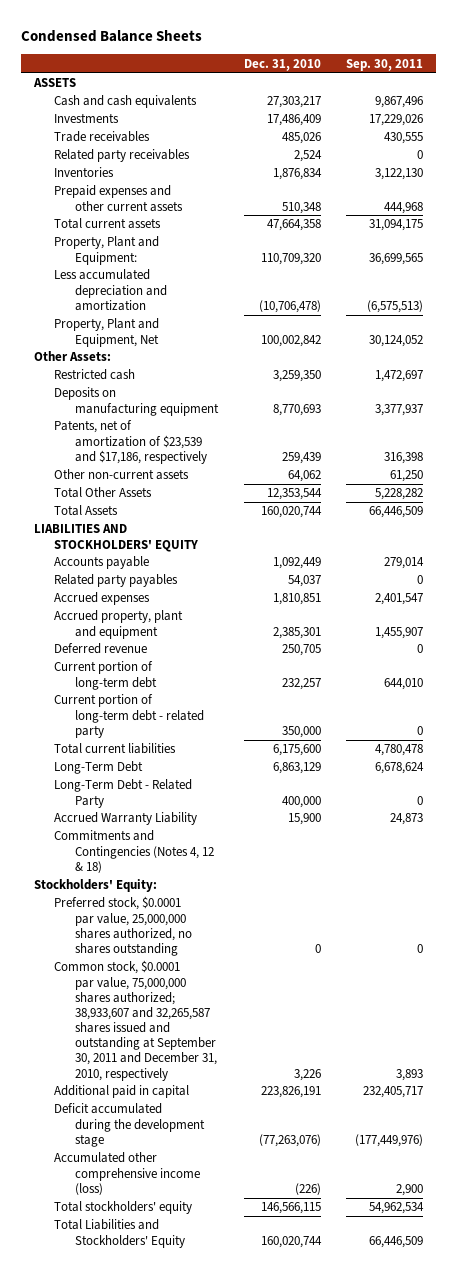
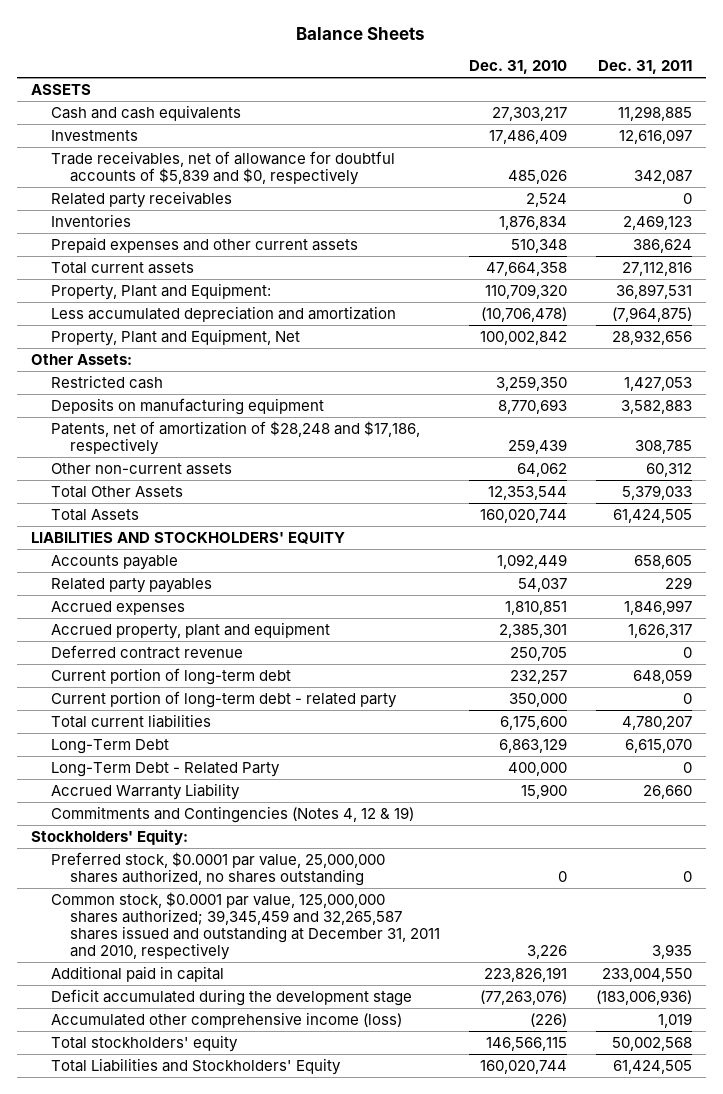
[20,30,202,43] Condensed Balance Sheets -> [296,26,426,40] Balance Sheets
[346,58,424,71] Sep. 30, 2011 -> none
none -> [597,60,692,75] Dec. 31, 2011
[54,131,151,143] Trade receivables -> [50,150,395,185] Trade receivables, net of allowance for doubtful accounts of $5,839 and $0, respectively
[54,420,208,464] Patents, net of amortization of $23,539 and $17,186, respectively -> [50,420,420,455] Patents, net of amortization of $28,248 and $17,186, respectively
[54,643,148,655] Deferred revenue -> [50,644,243,659] Deferred contract revenue
[54,830,215,873] Commitments and Contingencies (Notes 4, 12 & 18) -> [50,805,414,823] Commitments and Contingencies (Notes 4, 12 & 19)
[54,960,218,1081] Common stock, $0.0001 par value, 75,000,000 shares authorized; 38,933,607 and 32,265,587 shares issued and outstanding at September 30, 2011 and December 31, 2010, respectively -> [50,891,441,961] Common stock, $0.0001 par value, 125,000,000 shares authorized; 39,345,459 and 32,265,587 shares issued and outstanding at December 31, 2011 and 2010, respectively

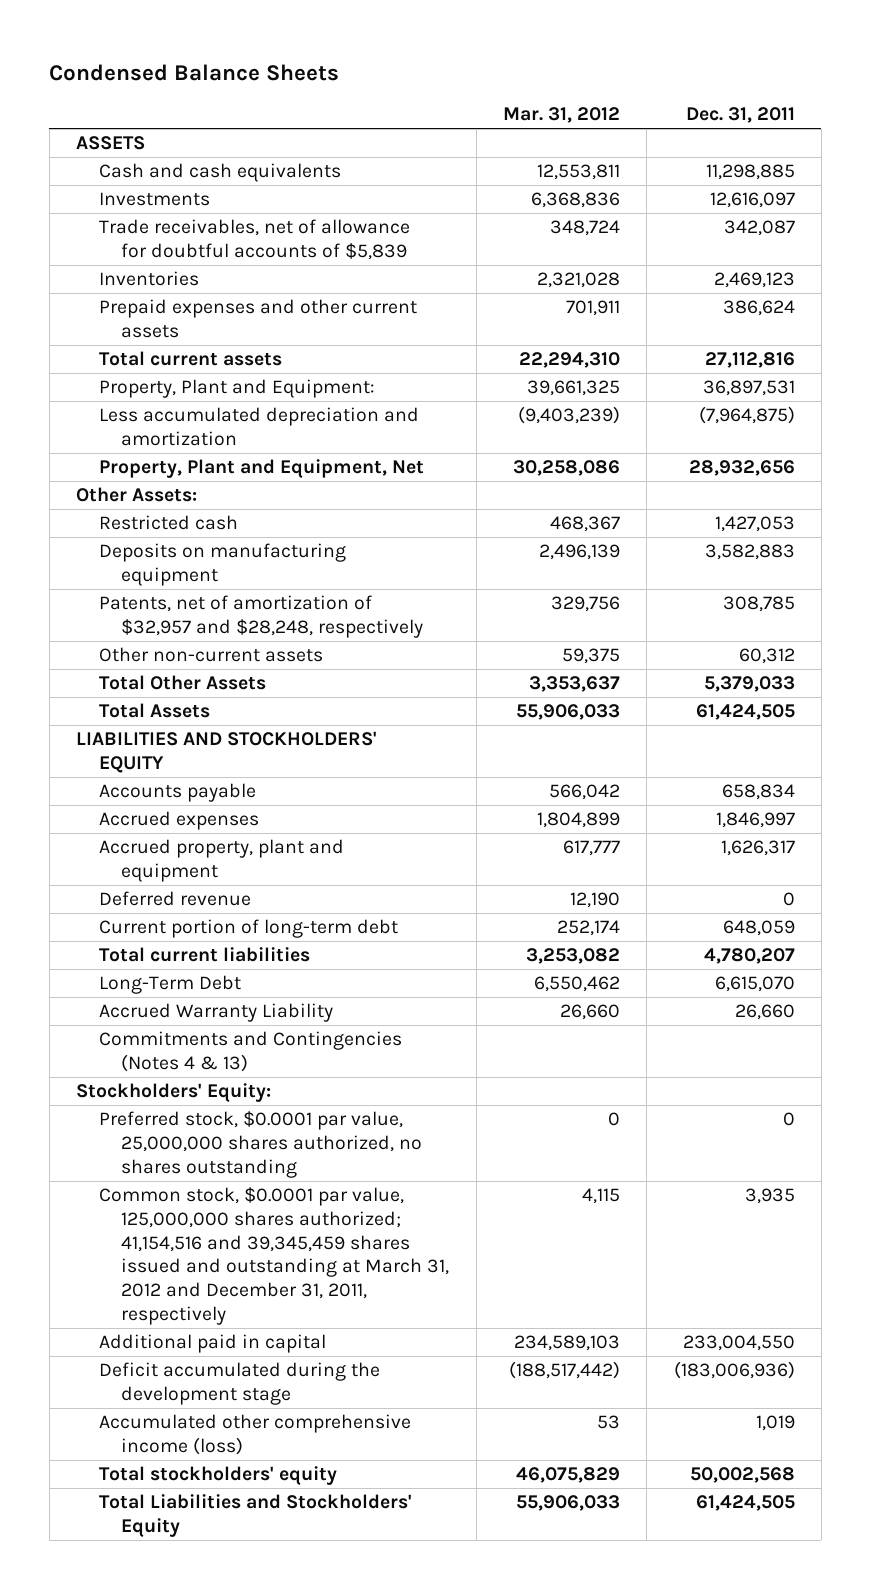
[296,26,426,40] Balance Sheets -> [49,64,340,82] Condensed Balance Sheets
[468,60,567,75] Dec. 31, 2010 -> none
none -> [502,107,620,124] Mar. 31, 2012
[50,190,232,208] Related party receivables -> none
[50,150,395,185] Trade receivables, net of allowance for doubtful accounts of $5,839 and $0, respectively -> [98,219,410,261] Trade receivables, net of allowance for doubtful accounts of $5,839
[50,420,420,455] Patents, net of amortization of $28,248 and $17,186, respectively -> [98,595,424,639] Patents, net of amortization of $32,957 and $28,248, respectively
[50,577,212,593] Related party payables -> none
[633,554,692,569] 658,605 -> [721,784,795,801] 658,834
[50,644,243,659] Deferred contract revenue -> [98,891,251,907] Deferred revenue
[50,690,397,708] Current portion of long-term debt - related party -> none
[50,761,280,777] Long-Term Debt - Related Party -> none
[50,805,414,823] Commitments and Contingencies (Notes 4, 12 & 19) -> [98,1031,402,1073] Commitments and Contingencies (Notes 4 & 13)
[50,891,441,961] Common stock, $0.0001 par value, 125,000,000 shares authorized; 39,345,459 and 32,265,587 shares issued and outstanding at December 31, 2011 and 2010, respectively -> [98,1187,450,1325] Common stock, $0.0001 par value, 125,000,000 shares authorized; 41,154,516 and 39,345,459 shares issued and outstanding at March 31, 2012 and December 31, 2011, respectively

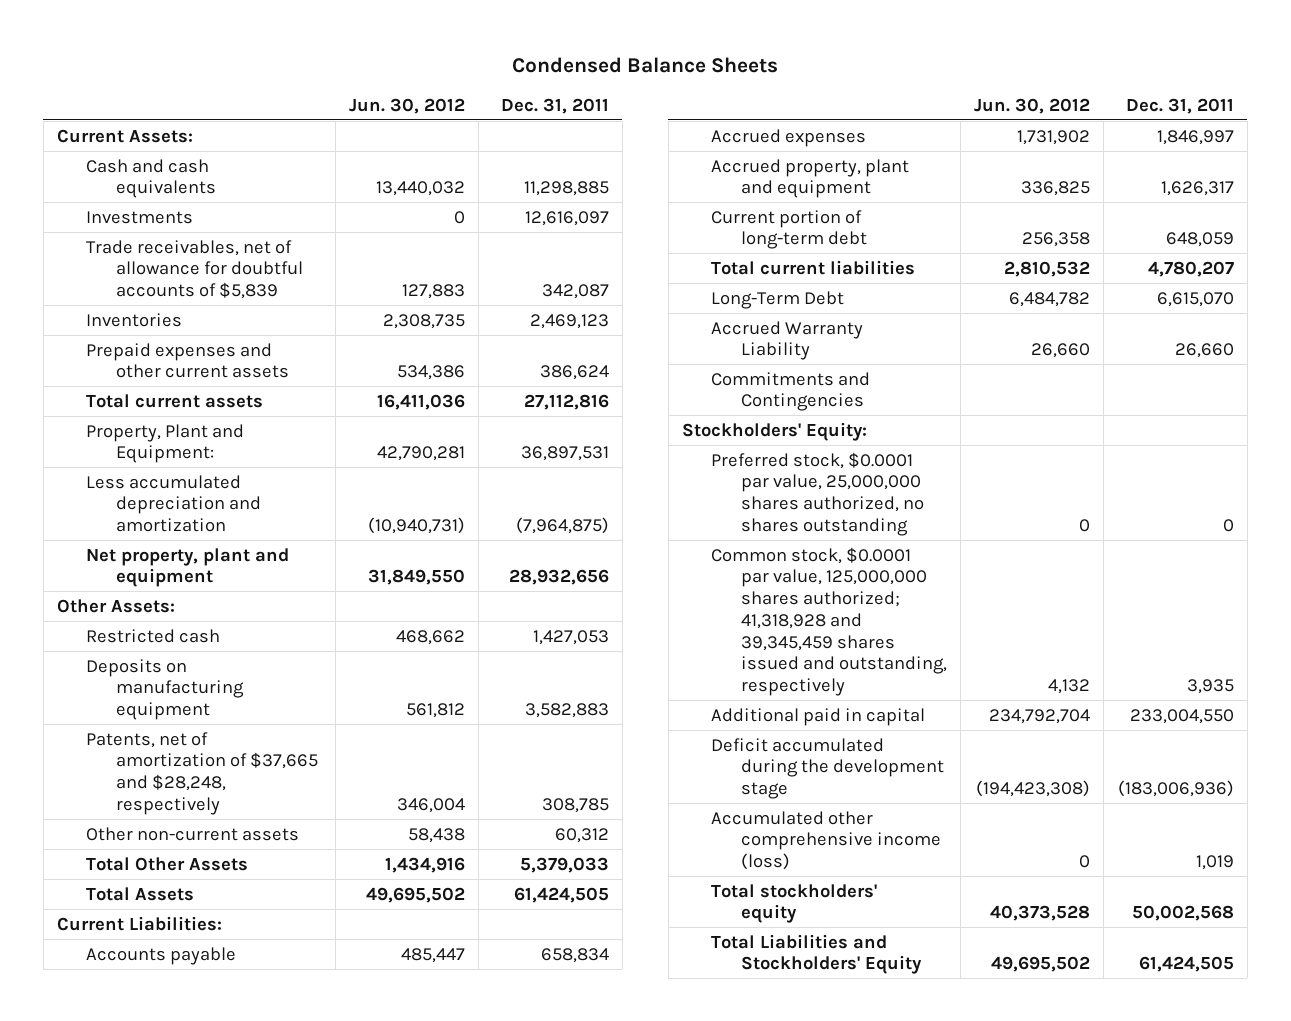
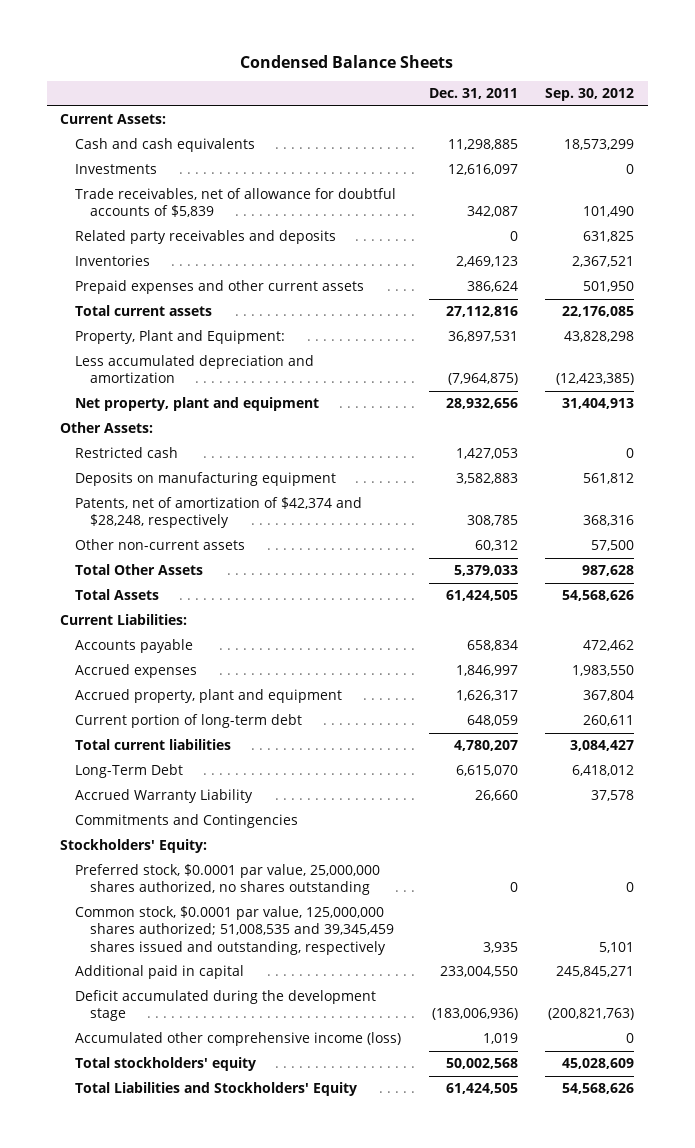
[349,97,466,114] Jun. 30, 2012 -> none
none -> [545,88,635,102] Sep. 30, 2012
none -> [75,230,337,245] Related party receivables and deposits
[86,731,318,815] Patents, net of amortization of $37,665 and $28,248, respectively -> [75,497,363,529] Patents, net of amortization of $42,374 and $28,248, respectively
[711,546,947,697] Common stock, $0.0001 par value, 125,000,000 shares authorized; 41,318,928 and 39,345,459 shares issued and outstanding, respectively -> [75,906,395,955] Common stock, $0.0001 par value, 125,000,000 shares authorized; 51,008,535 and 39,345,459 shares issued and outstanding, respectively

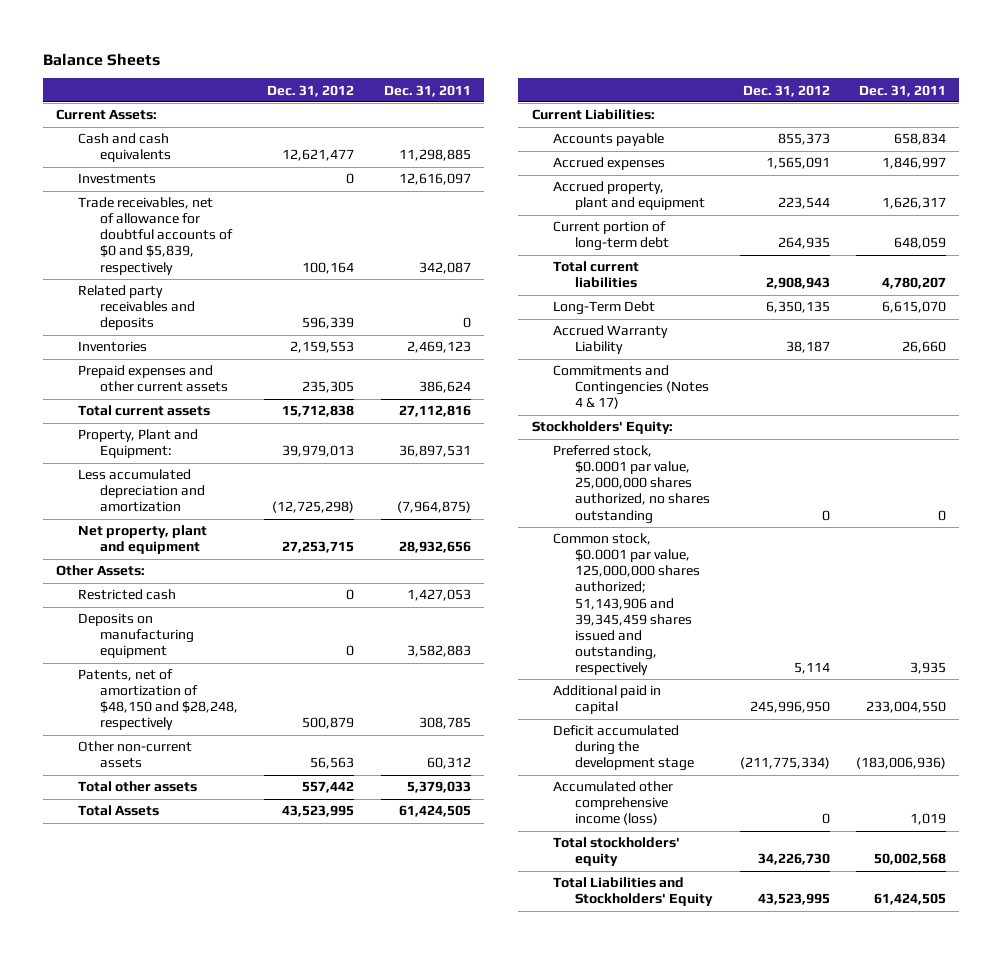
[240,54,454,68] Condensed Balance Sheets -> [43,52,161,66] Balance Sheets
[545,88,635,102] Sep. 30, 2012 -> none
none -> [267,84,355,97] Dec. 31, 2012
[75,188,397,218] Trade receivables, net of allowance for doubtful accounts of $5,839 -> [78,197,234,275] Trade receivables, net of allowance for doubtful accounts of $0 and $5,839, respectively
[75,497,363,529] Patents, net of amortization of $42,374 and $28,248, respectively -> [78,669,239,731] Patents, net of amortization of $48,150 and $28,248, respectively
[75,564,204,576] Total Other Assets -> [78,781,198,793] Total other assets
[75,814,299,829] Commitments and Contingencies -> [553,365,710,410] Commitments and Contingencies (Notes 4 & 17)
[75,906,395,955] Common stock, $0.0001 par value, 125,000,000 shares authorized; 51,008,535 and 39,345,459 shares issued and outstanding, respectively -> [553,533,701,675] Common stock, $0.0001 par value, 125,000,000 shares authorized; 51,143,906 and 39,345,459 shares issued and outstanding, respectively

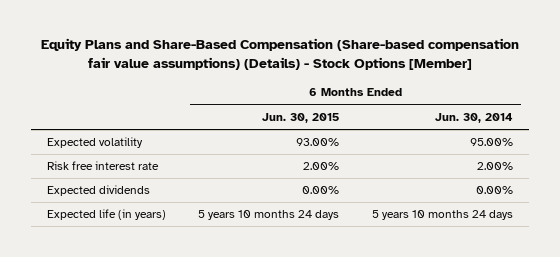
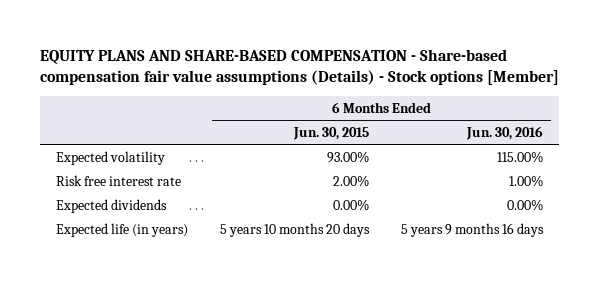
[40,38,519,70] Equity Plans and Share-Based Compensation (Share-based compensation fair value assumptions) (Details) - Stock Options [Member] -> [39,49,559,86] EQUITY PLANS AND SHARE-BASED COMPENSATION - Share-based compensation fair value assumptions (Details) - Stock options [Member]
[435,112,514,123] Jun. 30, 2014 -> none
none -> [466,125,544,140] Jun. 30, 2016
[198,210,340,221] 5 years 10 months 24 days -> [220,222,371,237] 5 years 10 months 20 days

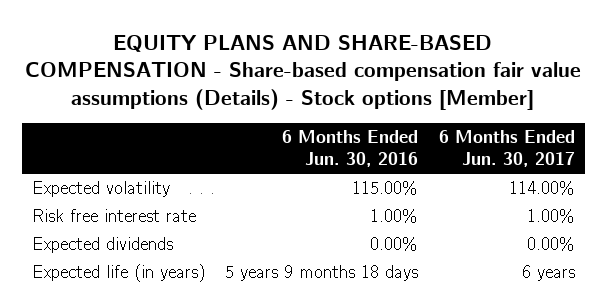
[293,126,370,140] Jun. 30, 2015 -> none
none -> [438,130,575,168] 6 Months Ended Jun. 30, 2017
[401,222,545,237] 5 years 9 months 16 days -> [225,265,419,282] 5 years 9 months 18 days

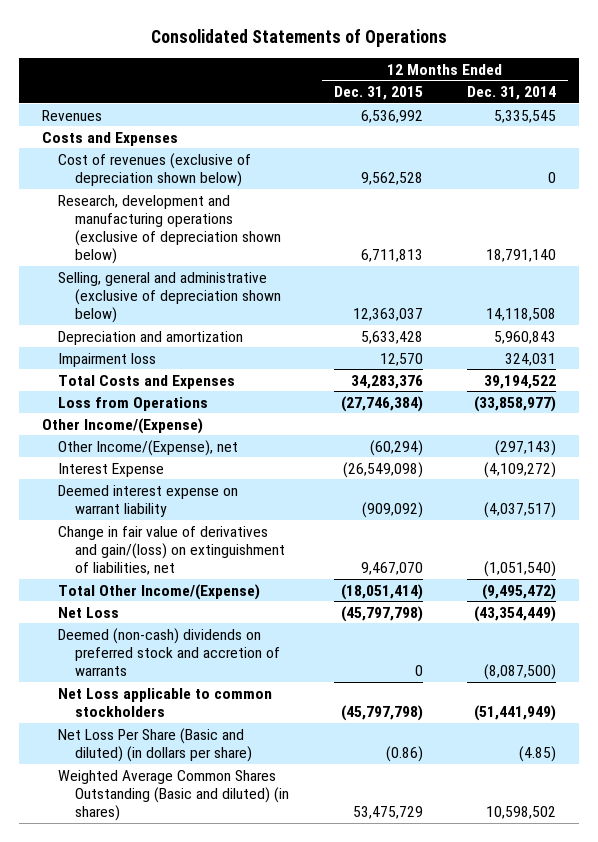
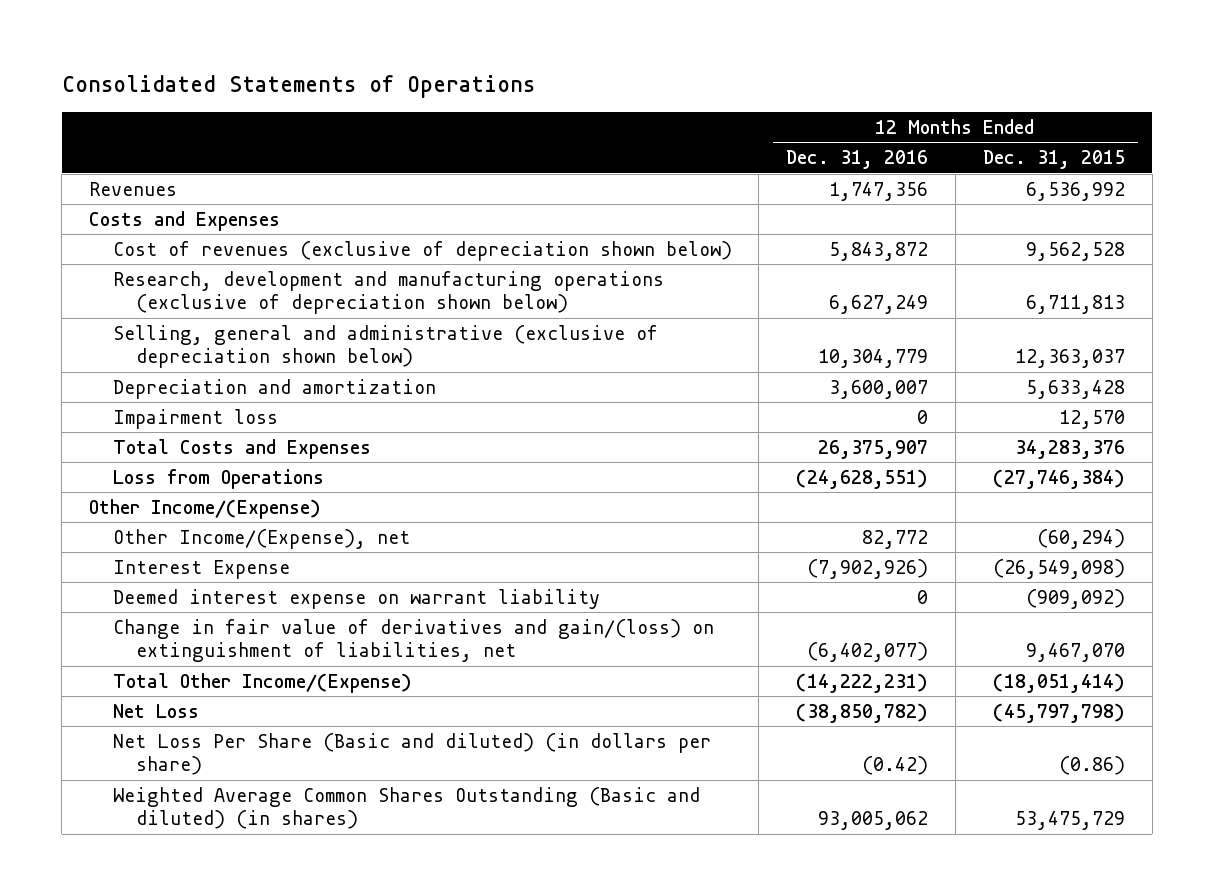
[467,86,557,101] Dec. 31, 2014 -> none
none -> [786,150,929,170] Dec. 31, 2016
[58,627,280,677] Deemed (non-cash) dividends on preferred stock and accretion of warrants -> none
[58,687,273,717] Net Loss applicable to common stockholders -> none

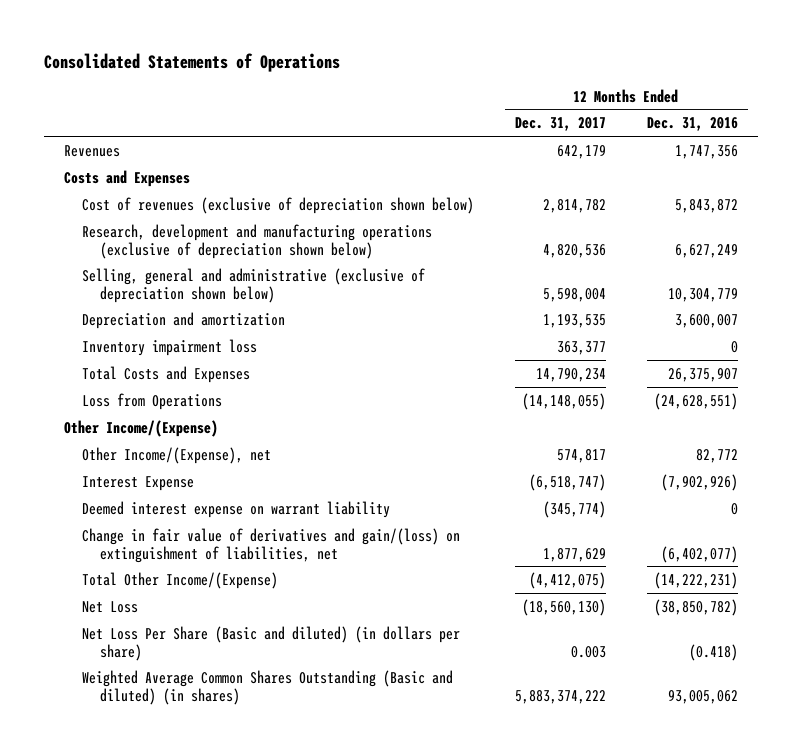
[982,150,1125,170] Dec. 31, 2015 -> none
none -> [515,117,607,132] Dec. 31, 2017
[112,409,278,430] Impairment loss -> [82,338,258,356] Inventory impairment loss
[862,756,929,776] (0.42) -> [688,643,738,661] (0.418)

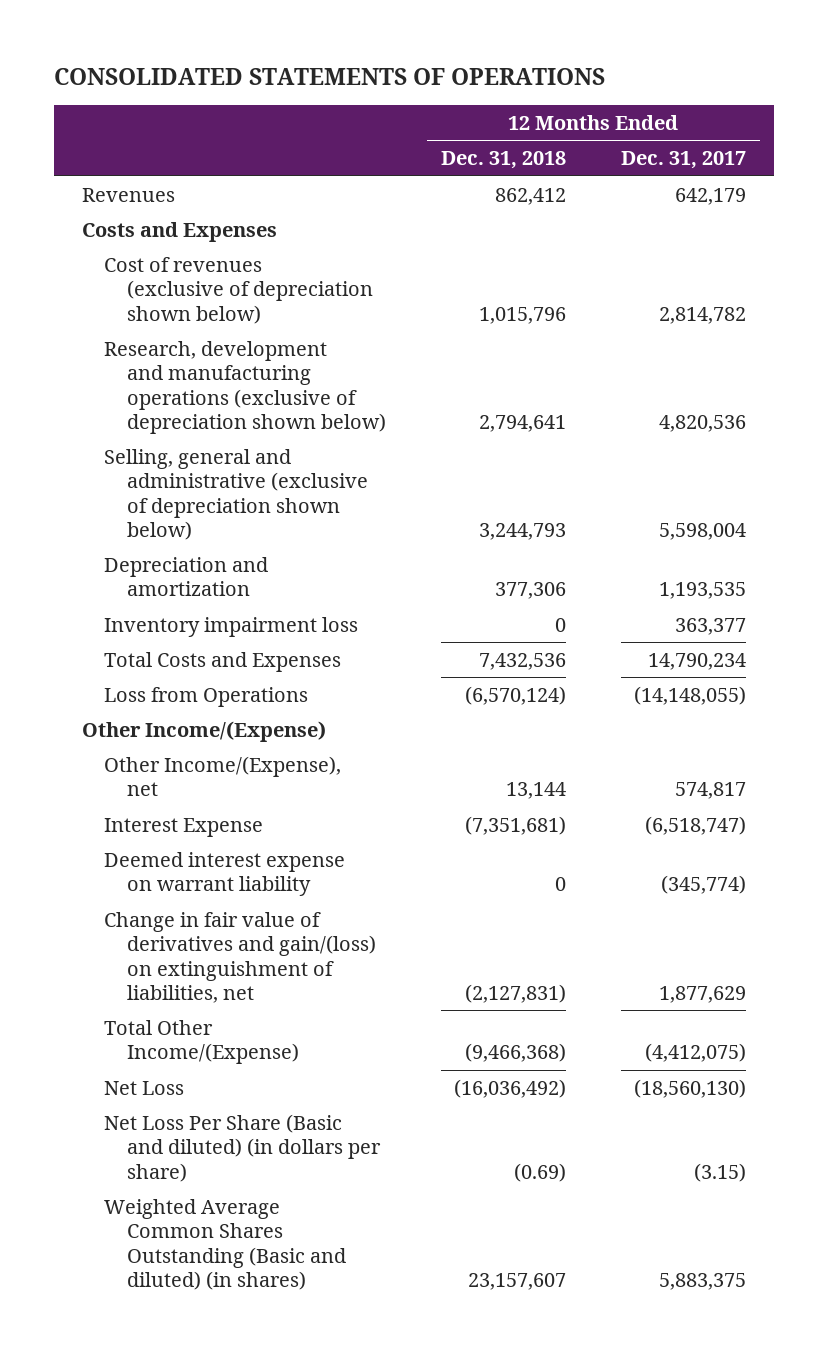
[43,52,340,72] Consolidated Statements of Operations -> [54,68,606,86] CONSOLIDATED STATEMENTS OF OPERATIONS
[646,117,738,132] Dec. 31, 2016 -> none
none -> [440,151,566,170] Dec. 31, 2018
[571,645,607,658] 0.003 -> [693,1162,746,1182] (3.15)
[515,689,607,704] 5,883,374,222 -> [658,1273,746,1291] 5,883,375

